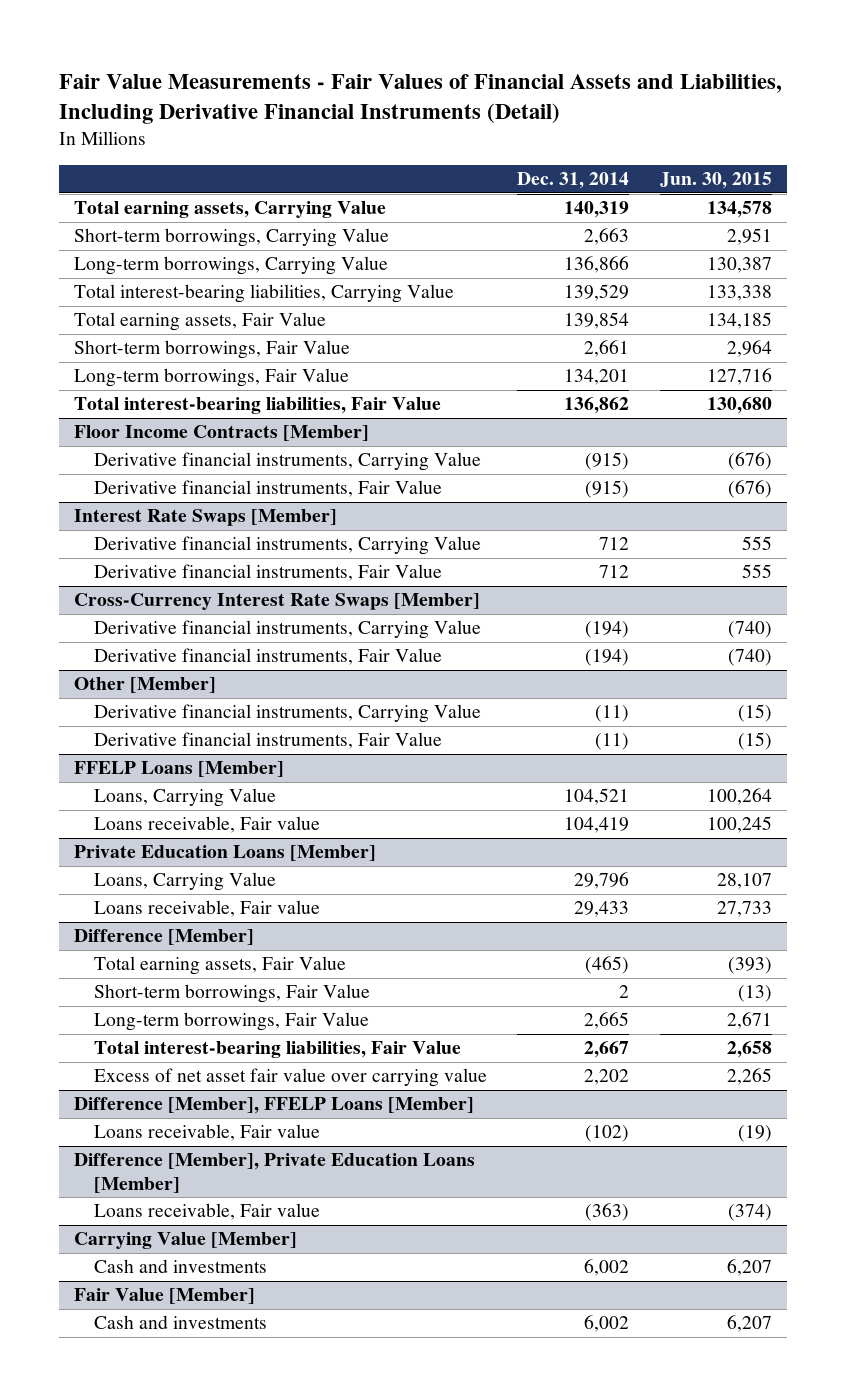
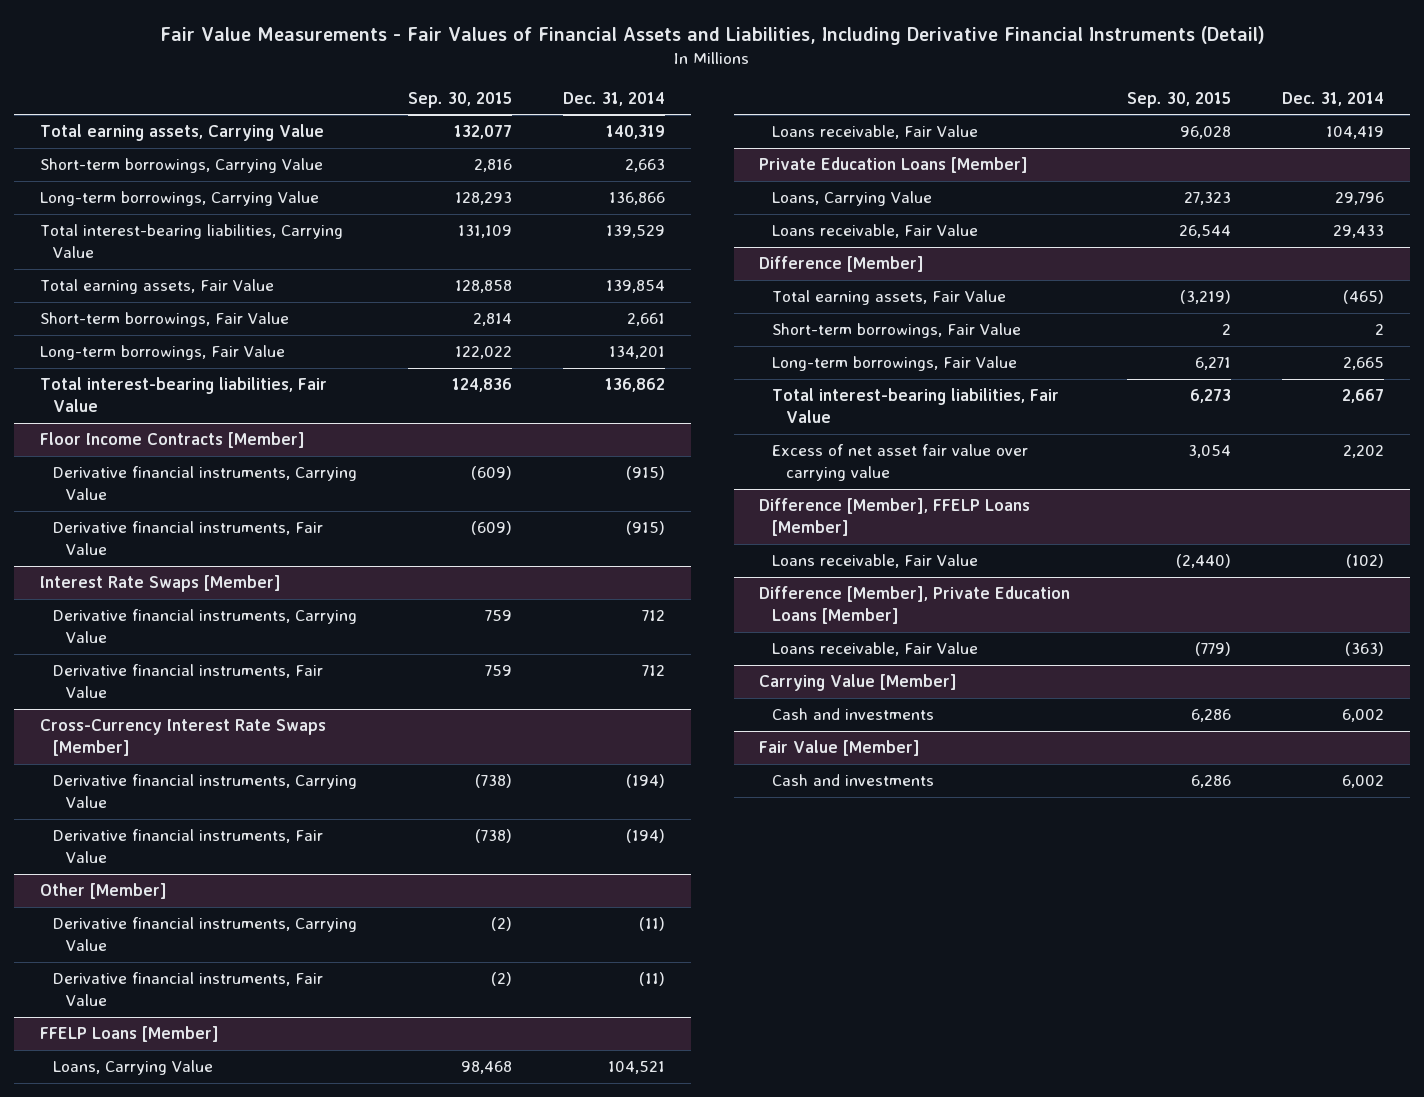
[660,172,773,190] Jun. 30, 2015 -> none
none -> [408,91,513,108] Sep. 30, 2015
[93,816,320,834] Loans receivable, Fair value -> [772,125,979,140] Loans receivable, Fair Value
[93,900,320,918] Loans receivable, Fair value -> [772,224,979,239] Loans receivable, Fair Value
[93,1124,320,1142] Loans receivable, Fair value -> [772,554,979,569] Loans receivable, Fair Value
[93,1203,320,1221] Loans receivable, Fair value -> [772,642,979,657] Loans receivable, Fair Value

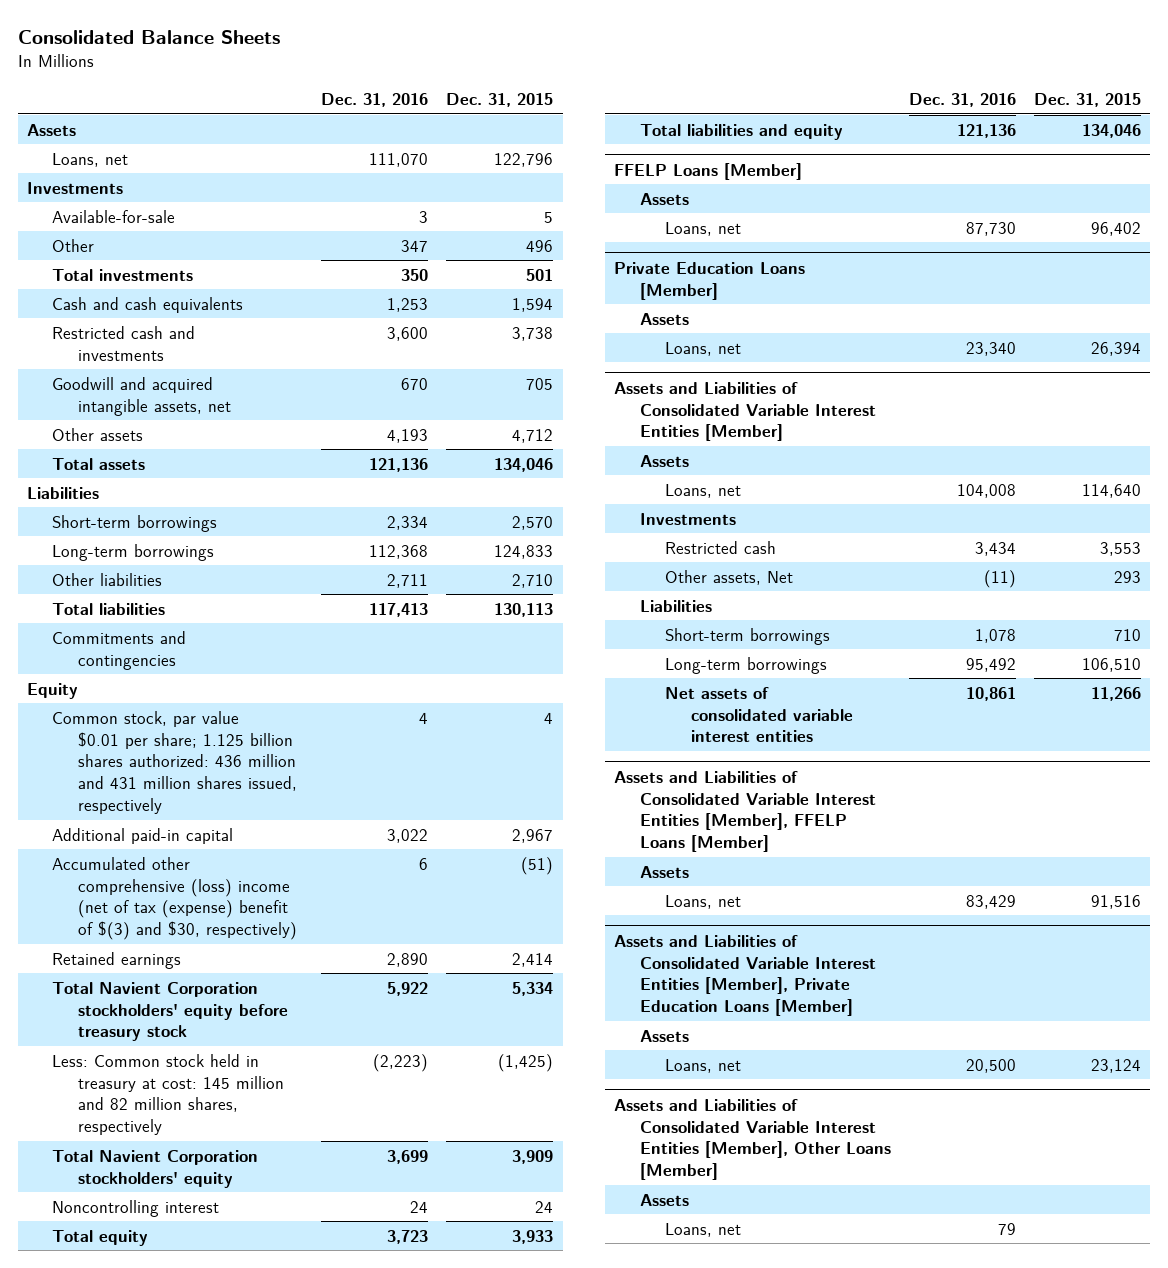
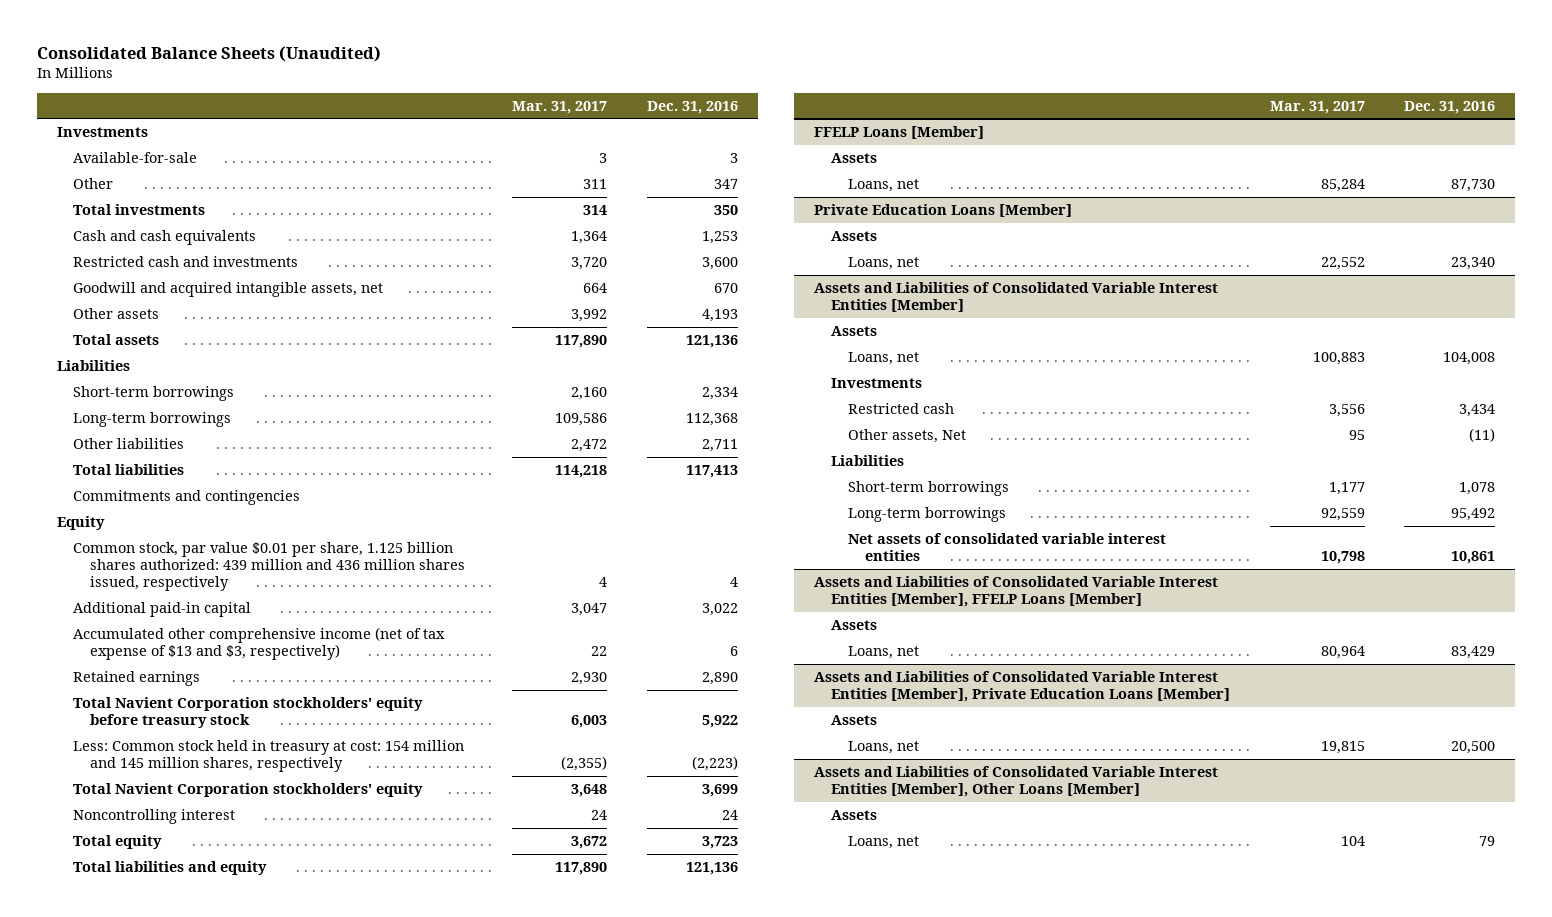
[17,30,280,45] Consolidated Balance Sheets -> [36,46,381,63] Consolidated Balance Sheets (Unaudited)
[446,93,554,108] Dec. 31, 2015 -> none
none -> [512,100,608,114] Mar. 31, 2017
[26,123,76,136] Assets -> none
[52,152,129,167] Loans, net -> none
[52,710,297,815] Common stock, par value $0.01 per share; 1.125 billion shares authorized: 436 million and 431 million shares issued, respectively -> [73,541,466,592] Common stock, par value $0.01 per share, 1.125 billion shares authorized: 439 million and 436 million shares issued, respectively
[52,856,297,941] Accumulated other comprehensive (loss) income (net of tax (expense) benefit of $(3) and $30, respectively) -> [73,626,446,661] Accumulated other comprehensive income (net of tax expense of $13 and $3, respectively)
[52,1053,284,1136] Less: Common stock held in treasury at cost: 145 million and 82 million shares, respectively -> [73,739,465,773] Less: Common stock held in treasury at cost: 154 million and 145 million shares, respectively

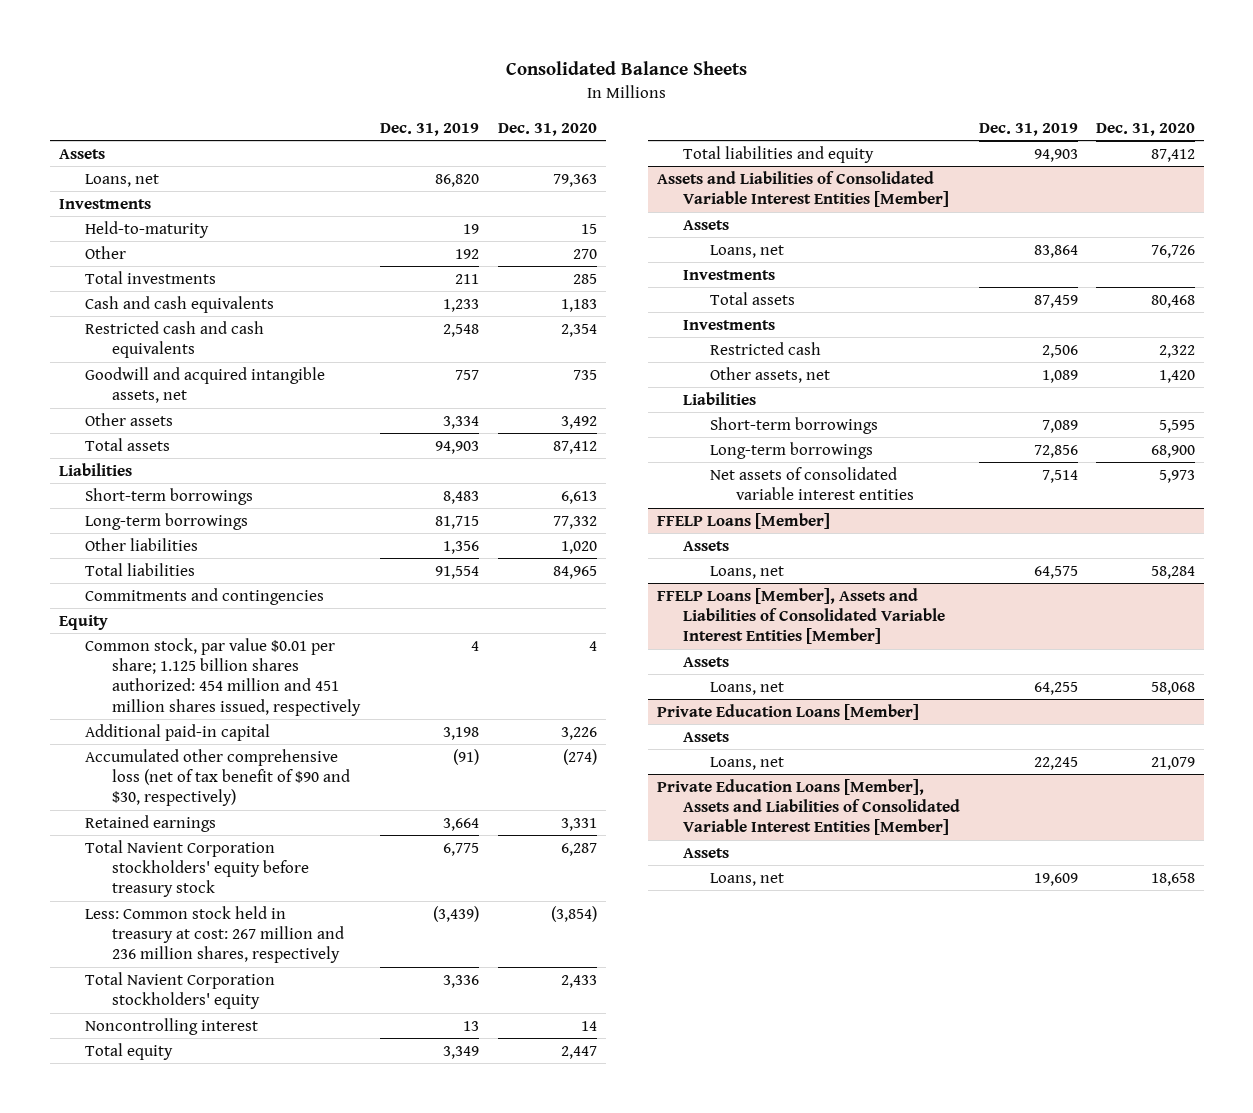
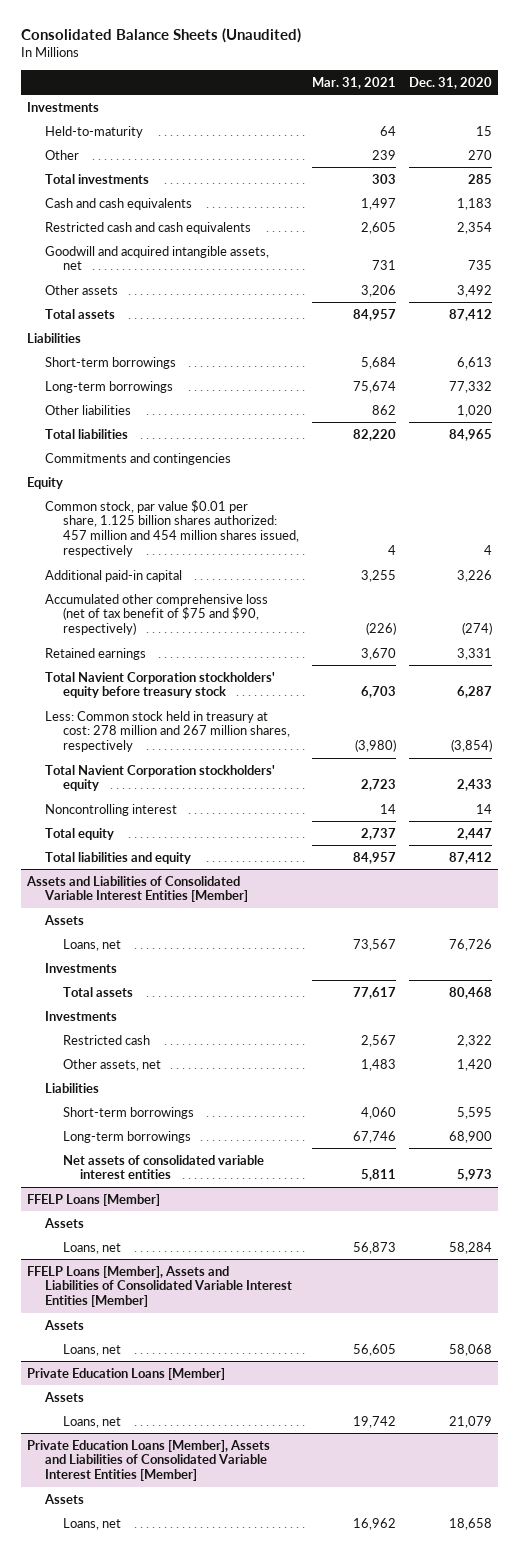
[505,61,747,76] Consolidated Balance Sheets -> [20,28,301,44] Consolidated Balance Sheets (Unaudited)
[380,122,480,136] Dec. 31, 2019 -> none
none -> [311,76,396,89] Mar. 31, 2021
[58,148,105,159] Assets -> none
[85,173,160,187] Loans, net -> none
[85,637,361,716] Common stock, par value $0.01 per share; 1.125 billion shares authorized: 454 million and 451 million shares issued, respectively -> [44,499,299,558] Common stock, par value $0.01 per share, 1.125 billion shares authorized: 457 million and 454 million shares issued, respectively
[85,748,350,807] Accumulated other comprehensive loss (net of tax benefit of $90 and $30, respectively) -> [44,593,268,636] Accumulated other comprehensive loss (net of tax benefit of $75 and $90, respectively)
[85,905,344,964] Less: Common stock held in treasury at cost: 267 million and 236 million shares, respectively -> [44,710,290,753] Less: Common stock held in treasury at cost: 278 million and 267 million shares, respectively

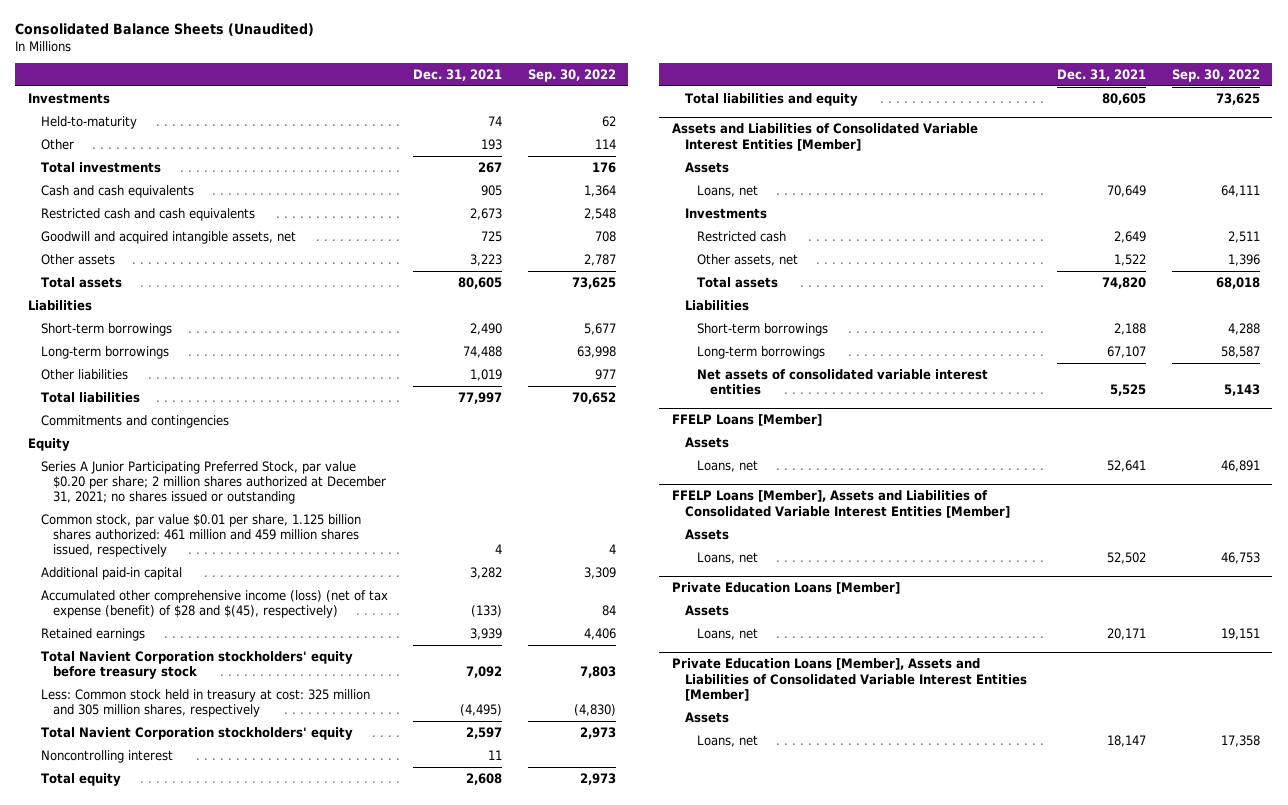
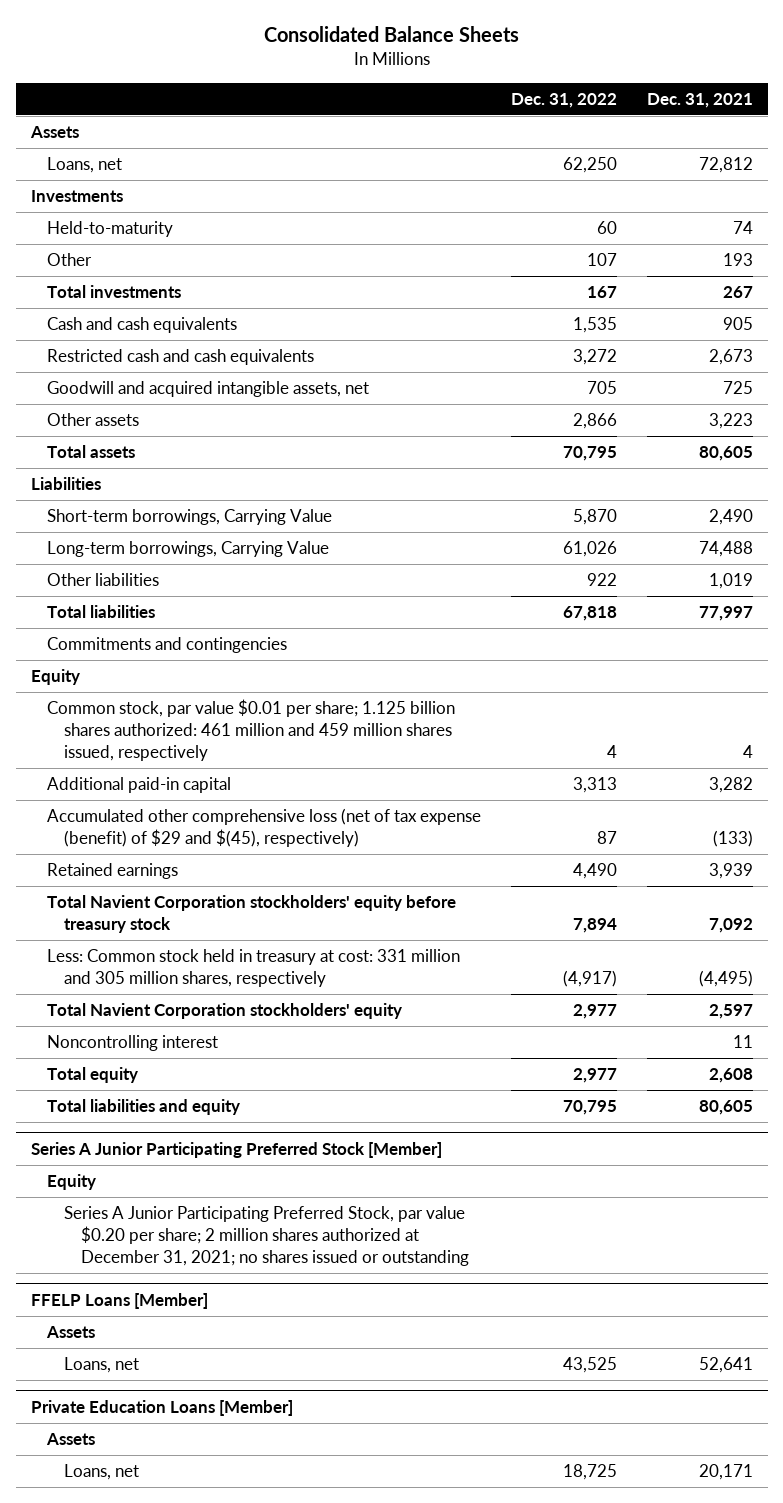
[15,23,315,37] Consolidated Balance Sheets (Unaudited) -> [263,26,519,43] Consolidated Balance Sheets
[527,69,616,83] Sep. 30, 2022 -> none
none -> [511,92,618,108] Dec. 31, 2022
none -> [29,126,79,139] Assets
none -> [47,157,123,174] Loans, net
[40,322,172,336] Short-term borrowings -> [47,509,333,526] Short-term borrowings, Carrying Value
[40,345,169,359] Long-term borrowings -> [47,541,330,558] Long-term borrowings, Carrying Value
[40,460,387,505] Series A Junior Participating Preferred Stock, par value $0.20 per share; 2 million shares authorized at December 31, 2021; no shares issued or outstanding -> none
[40,513,361,558] Common stock, par value $0.01 per share, 1.125 billion shares authorized: 461 million and 459 million shares issued, respectively -> [47,699,456,761] Common stock, par value $0.01 per share; 1.125 billion shares authorized: 461 million and 459 million shares issued, respectively
[40,589,388,619] Accumulated other comprehensive income (loss) (net of tax expense (benefit) of $28 and $(45), respectively) -> [47,808,482,848] Accumulated other comprehensive loss (net of tax expense (benefit) of $29 and $(45), respectively)
[40,688,370,718] Less: Common stock held in treasury at cost: 325 million and 305 million shares, respectively -> [47,949,461,988] Less: Common stock held in treasury at cost: 331 million and 305 million shares, respectively
[671,123,978,151] Assets and Liabilities of Consolidated Variable Interest Entities [Member] -> none
[684,161,729,173] Assets -> none
[697,184,759,197] Loans, net -> none
[684,207,767,219] Investments -> none
[697,230,787,242] Restricted cash -> none
[697,253,799,266] Other assets, net -> none
[697,276,779,288] Total assets -> none
[684,299,749,311] Liabilities -> none
[697,322,829,336] Short-term borrowings -> none
[697,345,826,359] Long-term borrowings -> none
[697,368,989,396] Net assets of consolidated variable interest entities -> none
none -> [30,1142,442,1159] Series A Junior Participating Preferred Stock [Member]
none -> [47,1174,97,1191] Equity
none -> [64,1206,469,1266] Series A Junior Participating Preferred Stock, par value $0.20 per share; 2 million shares authorized at December 31, 2021; no shares issued or outstanding
[671,490,1010,518] FFELP Loans [Member], Assets and Liabilities of Consolidated Variable Interest Entities [Member] -> none
[684,528,729,540] Assets -> none
[697,551,759,564] Loans, net -> none
[671,658,1027,702] Private Education Loans [Member], Assets and Liabilities of Consolidated Variable Interest Entities [Member] -> none
[684,711,729,723] Assets -> none
[697,734,759,747] Loans, net -> none

